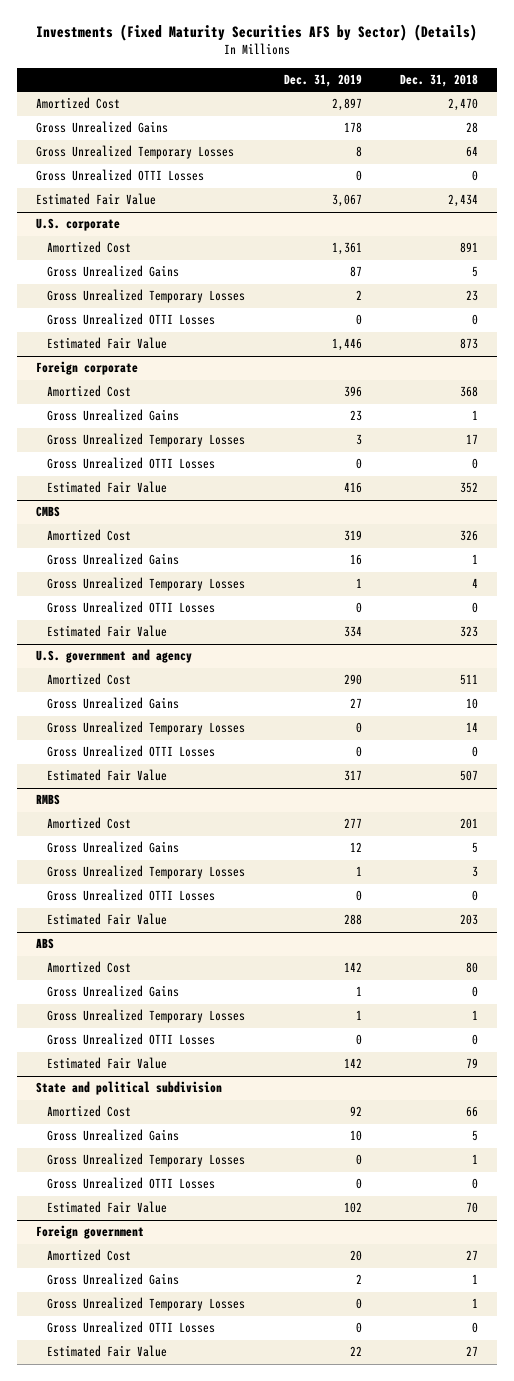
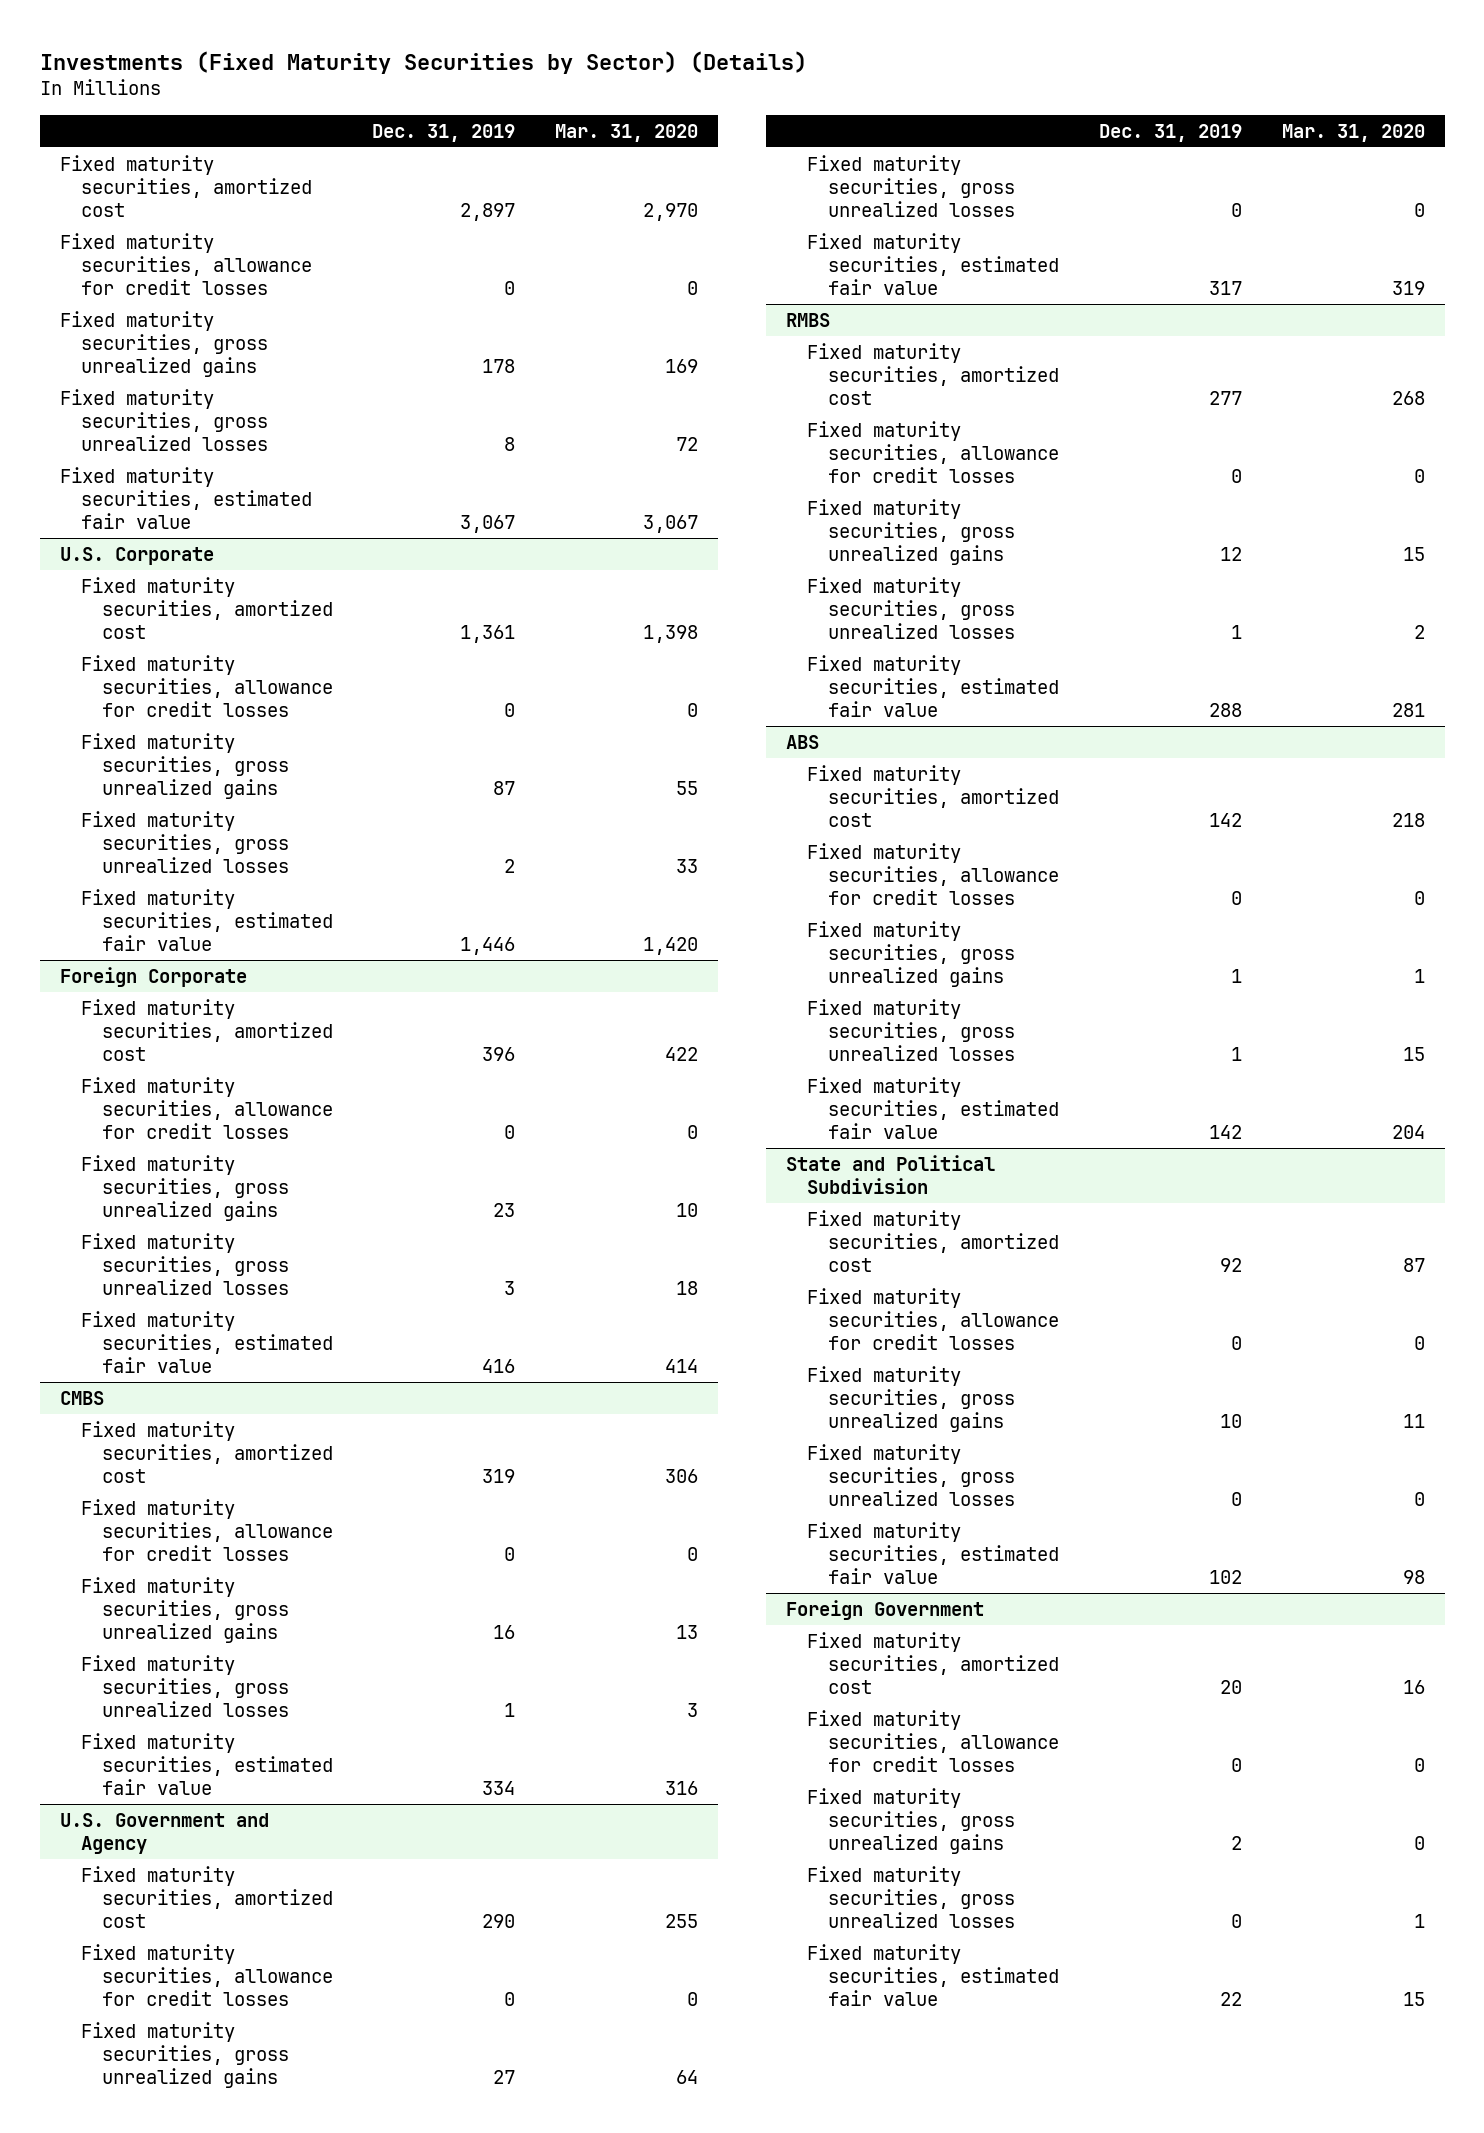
[35,23,477,41] Investments (Fixed Maturity Securities AFS by Sector) (Details) -> [39,50,807,74] Investments (Fixed Maturity Securities by Sector) (Details)
[399,73,478,87] Dec. 31, 2018 -> none
none -> [555,123,699,142] Mar. 31, 2020
[35,145,234,160] Gross Unrealized Temporary Losses -> none
[35,169,204,182] Gross Unrealized OTTI Losses -> none
[47,289,246,304] Gross Unrealized Temporary Losses -> none
[47,313,216,326] Gross Unrealized OTTI Losses -> none
[47,433,246,448] Gross Unrealized Temporary Losses -> none
[47,457,216,470] Gross Unrealized OTTI Losses -> none
[35,97,120,110] Amortized Cost -> [59,155,312,218] Fixed maturity securities, amortized cost
none -> [59,233,312,296] Fixed maturity securities, allowance for credit losses
[35,121,168,134] Gross Unrealized Gains -> [59,311,268,378] Fixed maturity securities, gross unrealized gains
none -> [59,389,268,452] Fixed maturity securities, gross unrealized losses
[35,193,156,206] Estimated Fair Value -> [59,467,312,530] Fixed maturity securities, estimated fair value
[35,218,120,232] U.S. corporate -> [59,547,214,566] U.S. Corporate
[47,241,132,254] Amortized Cost -> [80,577,333,640] Fixed maturity securities, amortized cost
none -> [80,655,333,718] Fixed maturity securities, allowance for credit losses
[47,265,180,278] Gross Unrealized Gains -> [80,733,289,800] Fixed maturity securities, gross unrealized gains
none -> [80,811,289,874] Fixed maturity securities, gross unrealized losses
[47,337,168,350] Estimated Fair Value -> [80,889,333,952] Fixed maturity securities, estimated fair value
[35,361,138,376] Foreign corporate -> [59,967,247,988] Foreign Corporate
[47,385,132,398] Amortized Cost -> [80,999,333,1062] Fixed maturity securities, amortized cost
none -> [80,1077,333,1140] Fixed maturity securities, allowance for credit losses
[47,409,180,422] Gross Unrealized Gains -> [80,1155,289,1222] Fixed maturity securities, gross unrealized gains
none -> [80,1233,289,1296] Fixed maturity securities, gross unrealized losses
[47,481,168,494] Estimated Fair Value -> [80,1311,333,1374] Fixed maturity securities, estimated fair value
[47,577,246,592] Gross Unrealized Temporary Losses -> none
[47,601,216,614] Gross Unrealized OTTI Losses -> none
[47,721,246,736] Gross Unrealized Temporary Losses -> none
[47,745,216,758] Gross Unrealized OTTI Losses -> none
[47,529,132,542] Amortized Cost -> [80,1421,333,1484] Fixed maturity securities, amortized cost
none -> [80,1499,333,1562] Fixed maturity securities, allowance for credit losses
[47,553,180,566] Gross Unrealized Gains -> [80,1577,289,1644] Fixed maturity securities, gross unrealized gains
none -> [80,1655,289,1718] Fixed maturity securities, gross unrealized losses
[47,625,168,638] Estimated Fair Value -> [80,1733,333,1796] Fixed maturity securities, estimated fair value
[35,649,192,664] U.S. government and agency -> [59,1813,269,1855] U.S. Government and Agency
[47,673,132,686] Amortized Cost -> [80,1866,333,1929] Fixed maturity securities, amortized cost
none -> [80,1944,333,2007] Fixed maturity securities, allowance for credit losses
[47,697,180,710] Gross Unrealized Gains -> [80,2022,289,2089] Fixed maturity securities, gross unrealized gains
none -> [807,155,1016,218] Fixed maturity securities, gross unrealized losses
[47,769,168,782] Estimated Fair Value -> [807,233,1060,296] Fixed maturity securities, estimated fair value
[47,865,246,880] Gross Unrealized Temporary Losses -> none
[47,889,216,902] Gross Unrealized OTTI Losses -> none
[47,817,132,830] Amortized Cost -> [807,343,1060,406] Fixed maturity securities, amortized cost
none -> [807,421,1060,484] Fixed maturity securities, allowance for credit losses
[47,841,180,854] Gross Unrealized Gains -> [807,499,1016,566] Fixed maturity securities, gross unrealized gains
none -> [807,577,1016,640] Fixed maturity securities, gross unrealized losses
[47,913,168,926] Estimated Fair Value -> [807,655,1060,718] Fixed maturity securities, estimated fair value
[47,1009,246,1024] Gross Unrealized Temporary Losses -> none
[47,1033,216,1046] Gross Unrealized OTTI Losses -> none
[47,1153,246,1168] Gross Unrealized Temporary Losses -> none
[47,1177,216,1190] Gross Unrealized OTTI Losses -> none
[47,1297,246,1312] Gross Unrealized Temporary Losses -> none
[47,1321,216,1334] Gross Unrealized OTTI Losses -> none
[47,961,132,974] Amortized Cost -> [807,765,1060,828] Fixed maturity securities, amortized cost
none -> [807,843,1060,906] Fixed maturity securities, allowance for credit losses
[47,985,180,998] Gross Unrealized Gains -> [807,921,1016,988] Fixed maturity securities, gross unrealized gains
none -> [807,999,1016,1062] Fixed maturity securities, gross unrealized losses
[47,1057,168,1070] Estimated Fair Value -> [807,1077,1060,1140] Fixed maturity securities, estimated fair value
[35,1081,222,1096] State and political subdivision -> [786,1155,996,1195] State and Political Subdivision
[47,1105,132,1118] Amortized Cost -> [807,1210,1060,1273] Fixed maturity securities, amortized cost
none -> [807,1288,1060,1351] Fixed maturity securities, allowance for credit losses
[47,1129,180,1142] Gross Unrealized Gains -> [807,1366,1016,1433] Fixed maturity securities, gross unrealized gains
none -> [807,1444,1016,1507] Fixed maturity securities, gross unrealized losses
[47,1201,168,1214] Estimated Fair Value -> [807,1522,1060,1585] Fixed maturity securities, estimated fair value
[35,1225,144,1240] Foreign government -> [786,1600,985,1621] Foreign Government
[47,1249,132,1262] Amortized Cost -> [807,1632,1060,1695] Fixed maturity securities, amortized cost
none -> [807,1710,1060,1773] Fixed maturity securities, allowance for credit losses
[47,1273,180,1286] Gross Unrealized Gains -> [807,1788,1016,1855] Fixed maturity securities, gross unrealized gains
none -> [807,1866,1016,1929] Fixed maturity securities, gross unrealized losses
[47,1345,168,1358] Estimated Fair Value -> [807,1944,1060,2007] Fixed maturity securities, estimated fair value

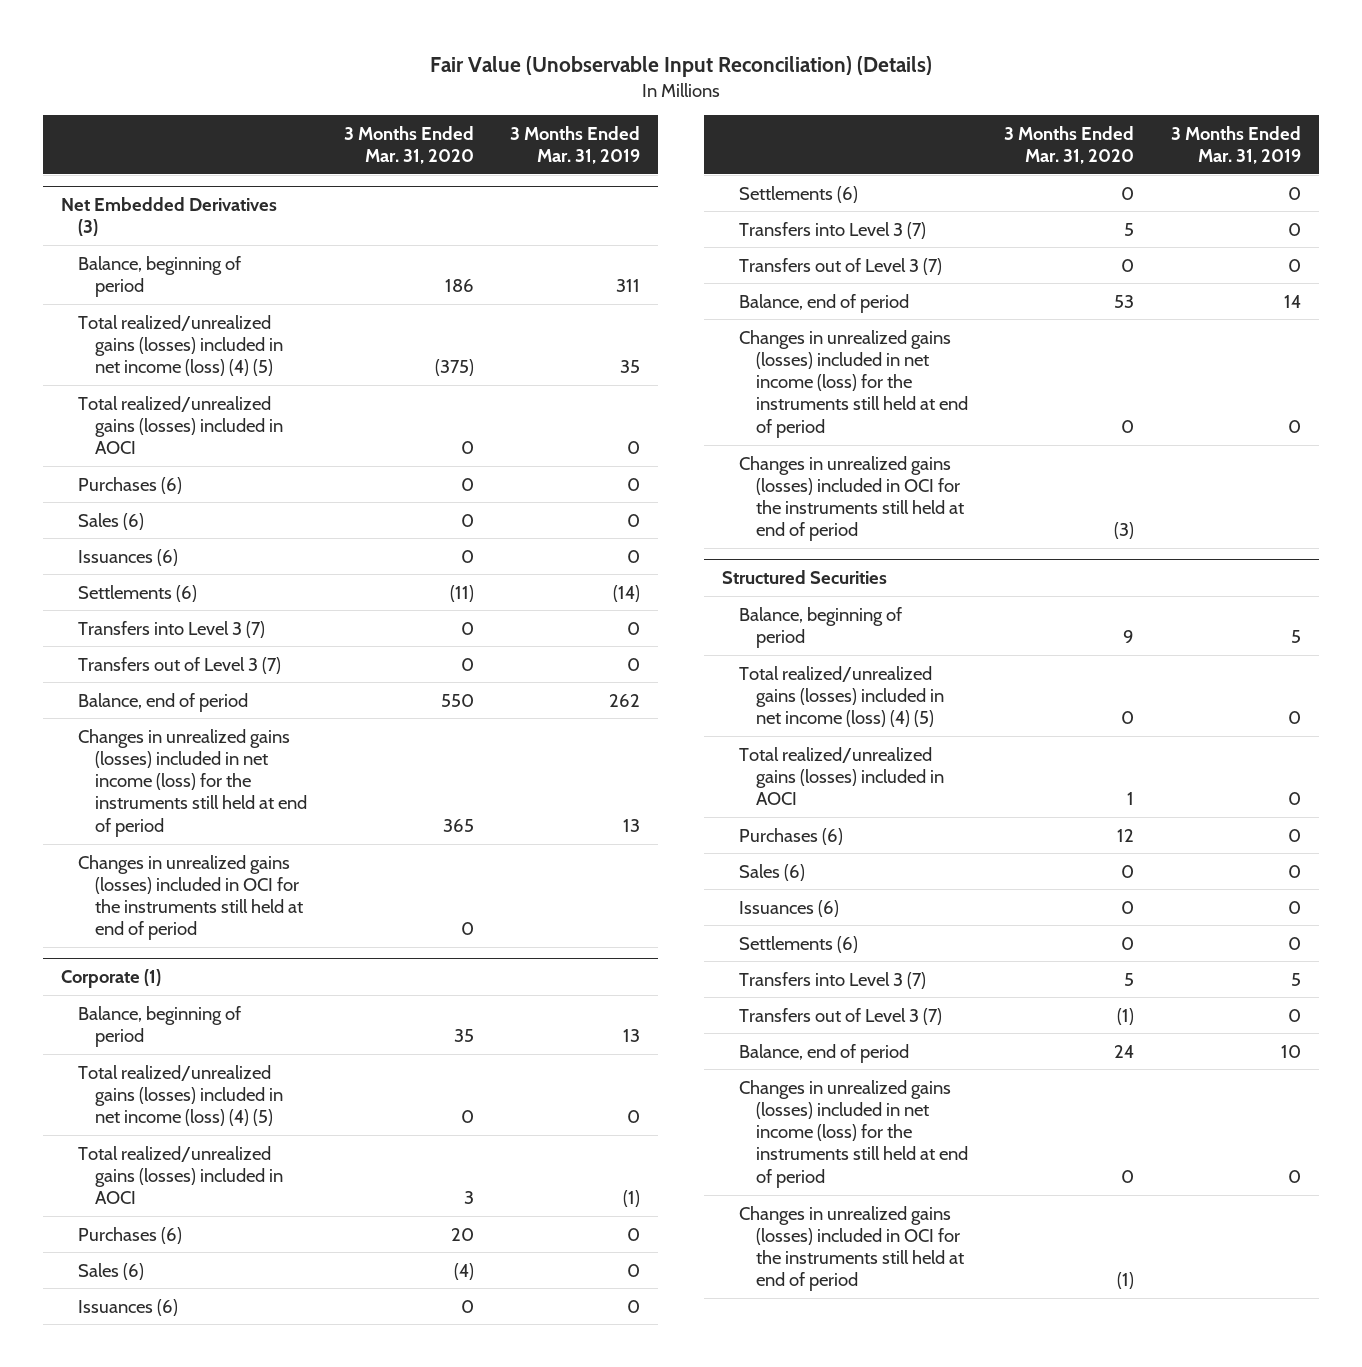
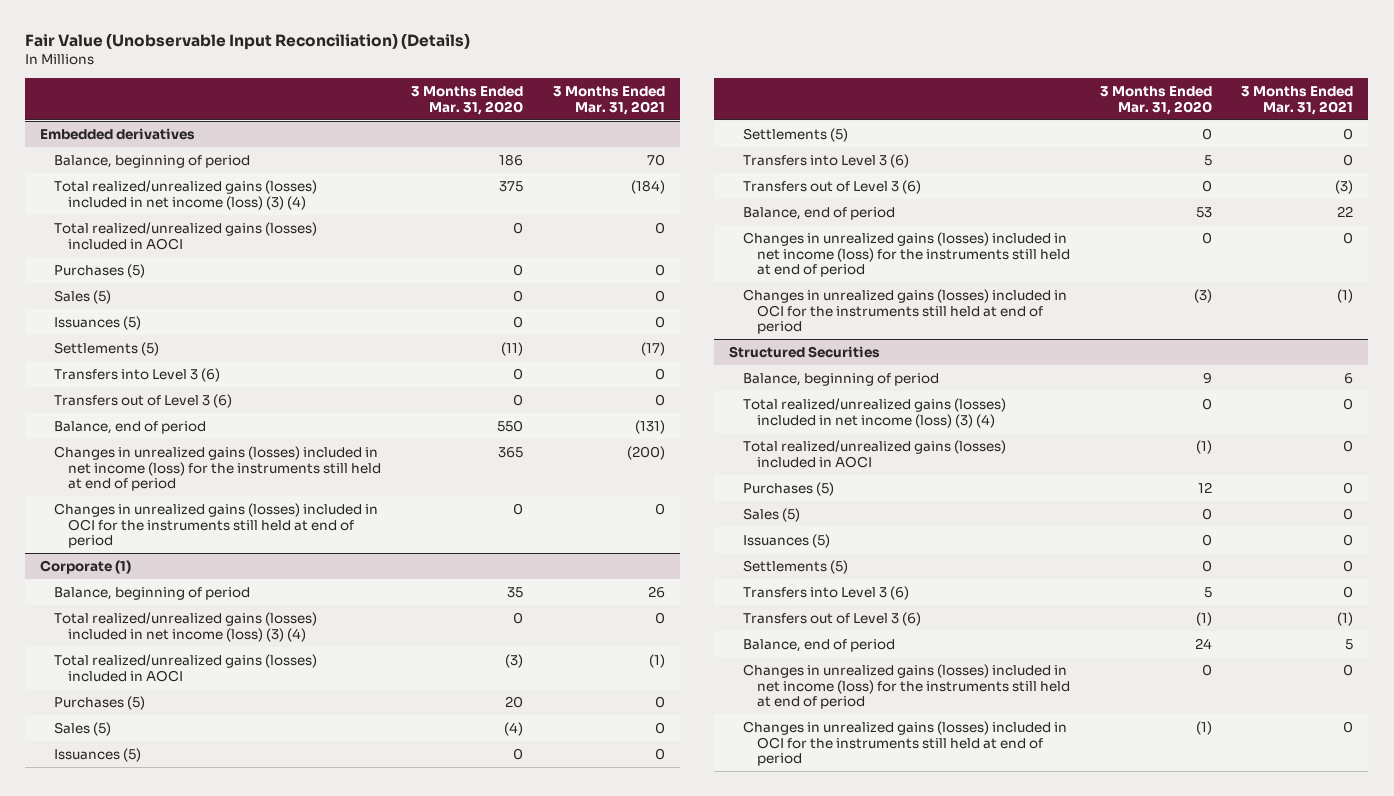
[509,125,640,165] 3 Months Ended Mar. 31, 2019 -> none
none -> [552,85,665,115] 3 Months Ended Mar. 31, 2021
[61,196,278,237] Net Embedded Derivatives (3) -> [40,128,196,141] Embedded derivatives
[78,314,284,377] Total realized/unrealized gains (losses) included in net income (loss) (4) (5) -> [54,180,318,210] Total realized/unrealized gains (losses) included in net income (loss) (3) (4)
[434,359,474,377] (375) -> [499,181,524,193] 375
[78,476,183,494] Purchases (6) -> [54,264,146,279] Purchases (5)
[78,512,145,530] Sales (6) -> [54,290,112,305] Sales (5)
[78,548,179,566] Issuances (6) -> [54,316,142,331] Issuances (5)
[78,584,198,602] Settlements (6) -> [54,342,160,357] Settlements (5)
[78,620,266,638] Transfers into Level 3 (7) -> [54,368,221,383] Transfers into Level 3 (6)
[78,656,282,674] Transfers out of Level 3 (7) -> [54,394,233,409] Transfers out of Level 3 (6)
[78,1064,284,1127] Total realized/unrealized gains (losses) included in net income (loss) (4) (5) -> [54,612,318,642] Total realized/unrealized gains (losses) included in net income (loss) (3) (4)
[463,1191,474,1205] 3 -> [505,654,524,669] (3)
[78,1226,183,1244] Purchases (6) -> [54,696,146,711] Purchases (5)
[78,1262,145,1280] Sales (6) -> [54,722,112,737] Sales (5)
[78,1298,179,1316] Issuances (6) -> [54,748,142,763] Issuances (5)
[739,185,859,203] Settlements (6) -> [742,128,848,143] Settlements (5)
[739,221,927,239] Transfers into Level 3 (7) -> [742,154,909,169] Transfers into Level 3 (6)
[739,257,943,275] Transfers out of Level 3 (7) -> [742,180,921,195] Transfers out of Level 3 (6)
[739,665,944,728] Total realized/unrealized gains (losses) included in net income (loss) (4) (5) -> [742,398,1006,428] Total realized/unrealized gains (losses) included in net income (loss) (3) (4)
[1127,792,1135,806] 1 -> [1195,440,1212,455] (1)
[739,827,844,845] Purchases (6) -> [742,482,834,497] Purchases (5)
[739,863,806,881] Sales (6) -> [742,508,800,523] Sales (5)
[739,899,840,917] Issuances (6) -> [742,534,830,549] Issuances (5)
[739,935,859,953] Settlements (6) -> [742,560,848,575] Settlements (5)
[739,971,927,989] Transfers into Level 3 (7) -> [742,586,909,601] Transfers into Level 3 (6)
[739,1007,943,1025] Transfers out of Level 3 (7) -> [742,612,921,627] Transfers out of Level 3 (6)

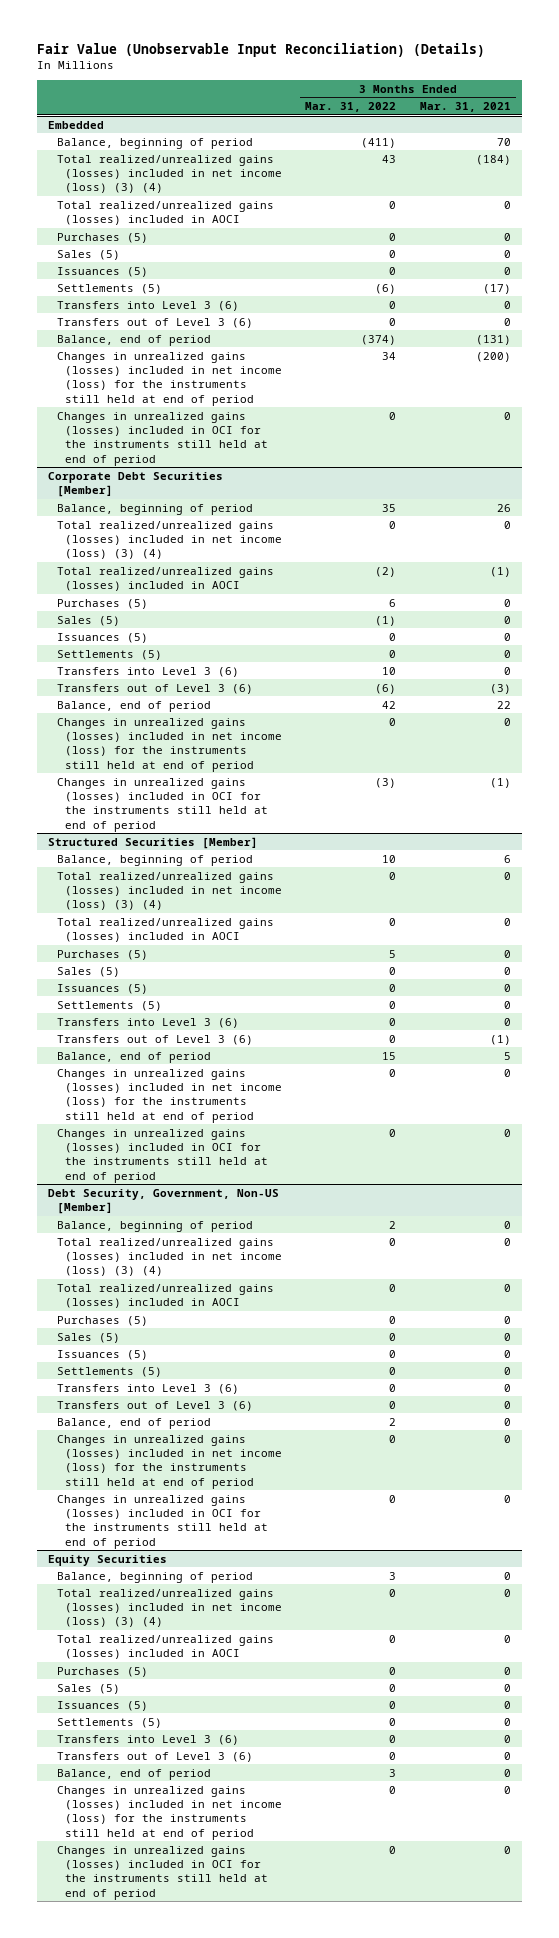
[411,85,524,115] 3 Months Ended Mar. 31, 2020 -> none
none -> [305,102,397,113] Mar. 31, 2022
[40,128,196,141] Embedded derivatives -> [48,120,105,129] Embedded
[40,560,132,575] Corporate (1) -> [48,471,224,497] Corporate Debt Securities [Member]
[728,346,880,359] Structured Securities -> [48,836,259,849] Structured Securities [Member]
none -> [48,1188,280,1214] Debt Security, Government, Non-US [Member]
none -> [56,1220,253,1232] Balance, beginning of period
none -> [56,1237,283,1277] Total realized/unrealized gains (losses) included in net income (loss) (3) (4)
none -> [56,1283,274,1308] Total realized/unrealized gains (losses) included in AOCI
none -> [56,1315,148,1326] Purchases (5)
none -> [56,1332,120,1343] Sales (5)
none -> [56,1349,148,1360] Issuances (5)
none -> [56,1366,162,1377] Settlements (5)
none -> [56,1383,239,1394] Transfers into Level 3 (6)
none -> [56,1400,253,1411] Transfers out of Level 3 (6)
none -> [56,1417,211,1429] Balance, end of period
none -> [56,1434,283,1489] Changes in unrealized gains (losses) included in net income (loss) for the instruments still held at end of period
none -> [56,1494,269,1549] Changes in unrealized gains (losses) included in OCI for the instruments still held at end of period
none -> [48,1554,168,1566] Equity Securities
none -> [56,1571,253,1583] Balance, beginning of period
none -> [56,1588,283,1628] Total realized/unrealized gains (losses) included in net income (loss) (3) (4)
none -> [56,1634,274,1659] Total realized/unrealized gains (losses) included in AOCI
none -> [56,1666,148,1677] Purchases (5)
none -> [56,1683,120,1694] Sales (5)
none -> [56,1700,148,1711] Issuances (5)
none -> [56,1717,162,1728] Settlements (5)
none -> [56,1734,239,1745] Transfers into Level 3 (6)
none -> [56,1751,253,1762] Transfers out of Level 3 (6)
none -> [56,1768,211,1780] Balance, end of period
none -> [56,1785,283,1840] Changes in unrealized gains (losses) included in net income (loss) for the instruments still held at end of period
none -> [56,1845,269,1900] Changes in unrealized gains (losses) included in OCI for the instruments still held at end of period

